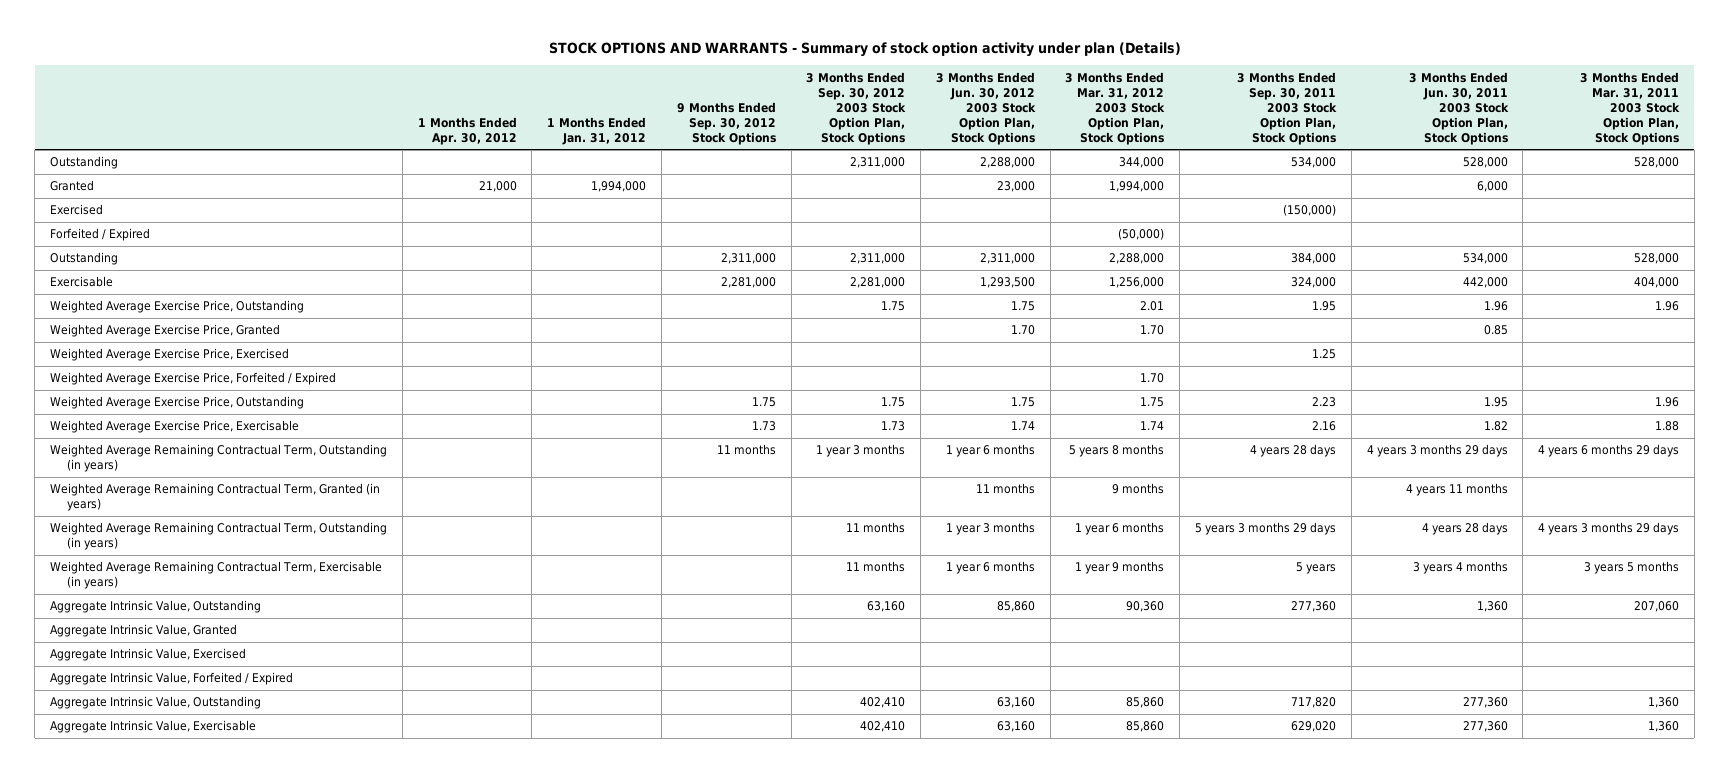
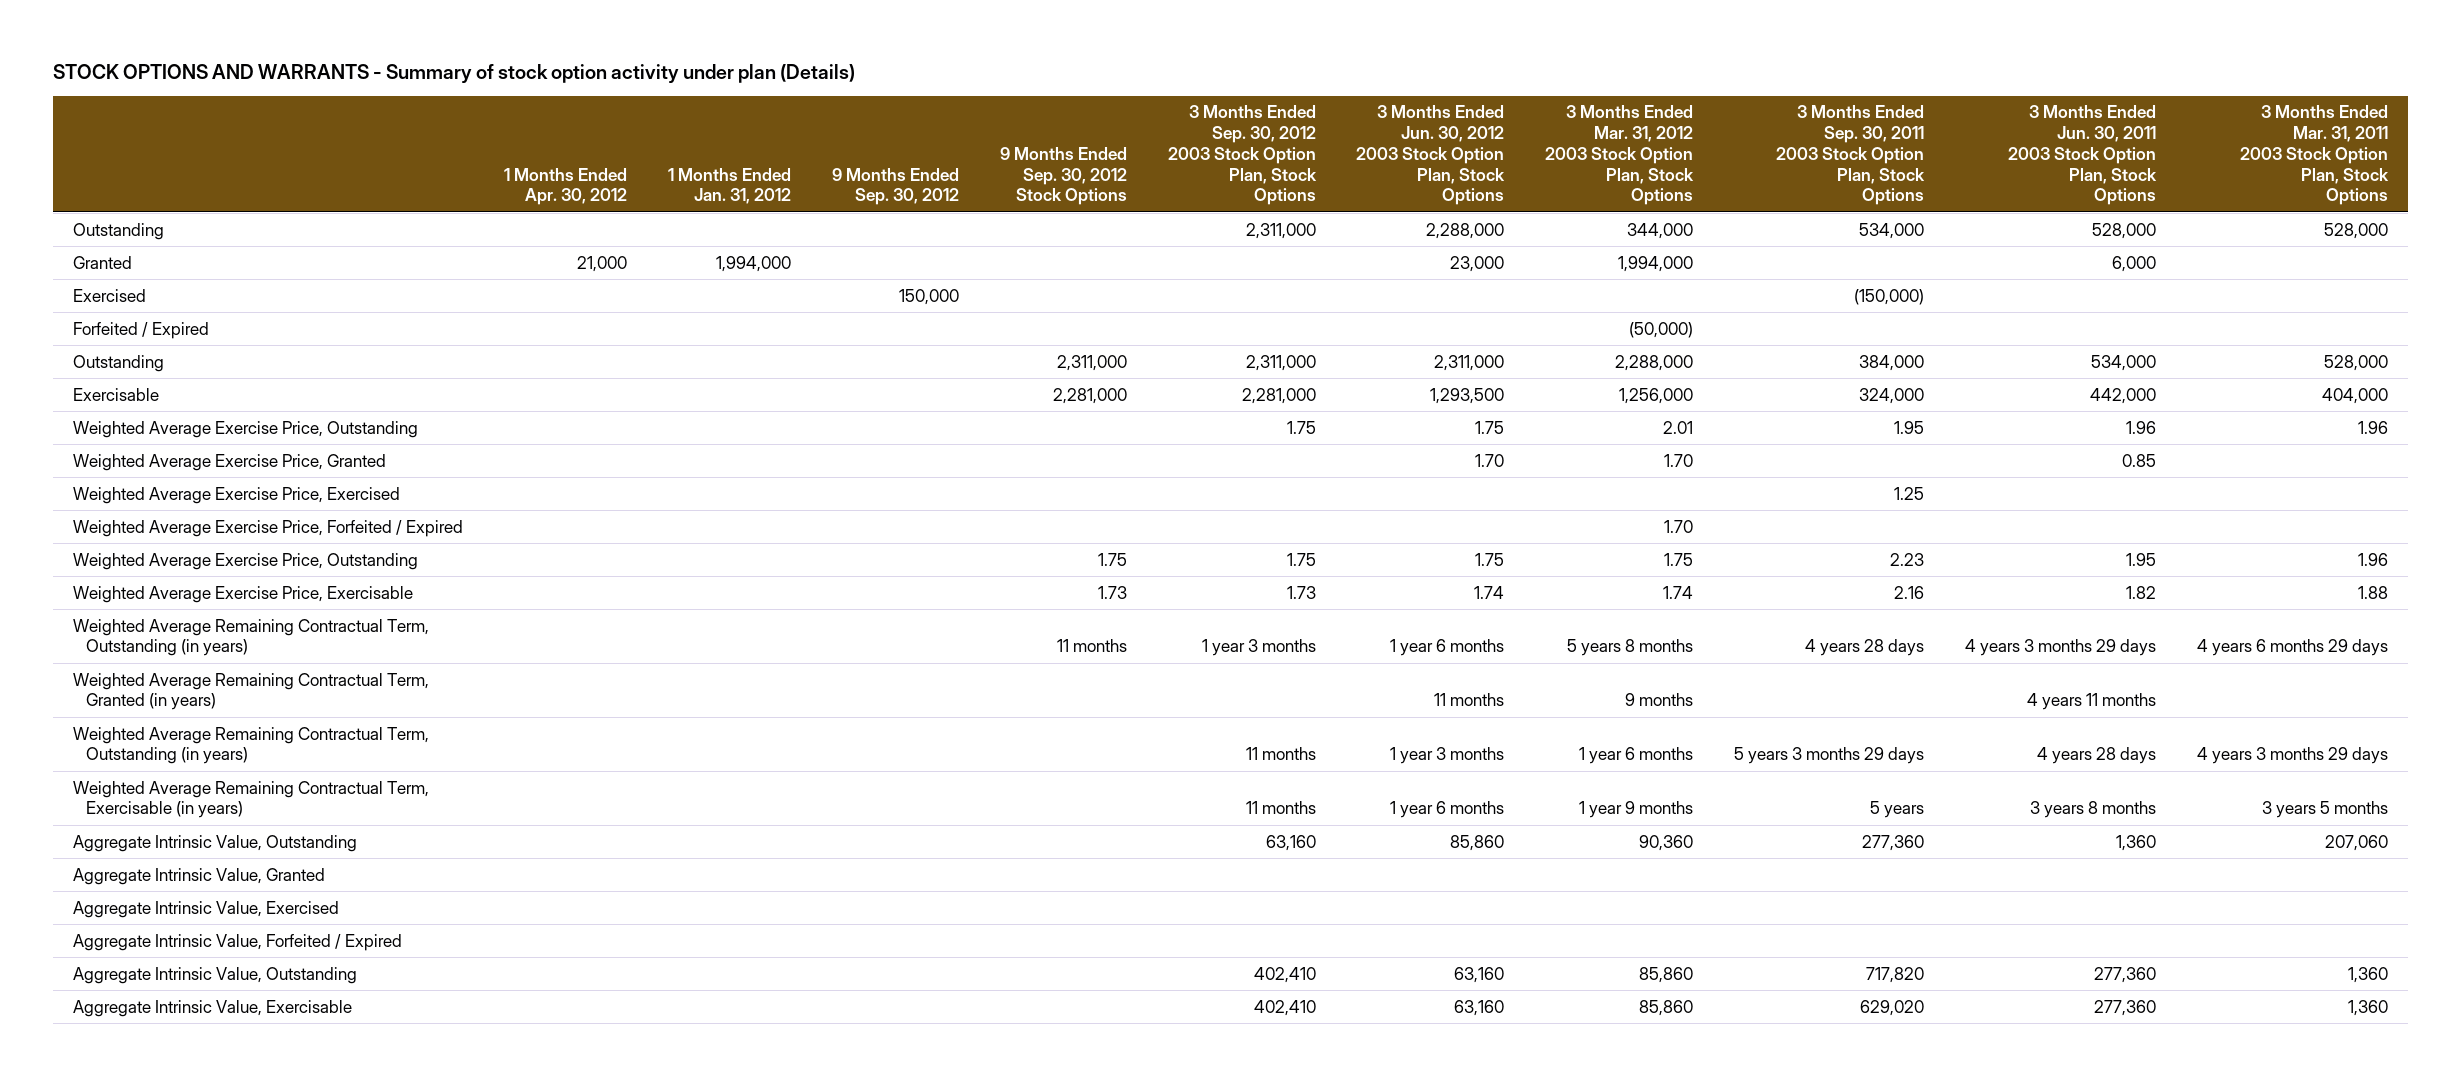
none -> [831,167,959,206] 9 Months Ended Sep. 30, 2012
[1412,561,1508,575] 3 years 4 months -> [2029,801,2156,819] 3 years 8 months

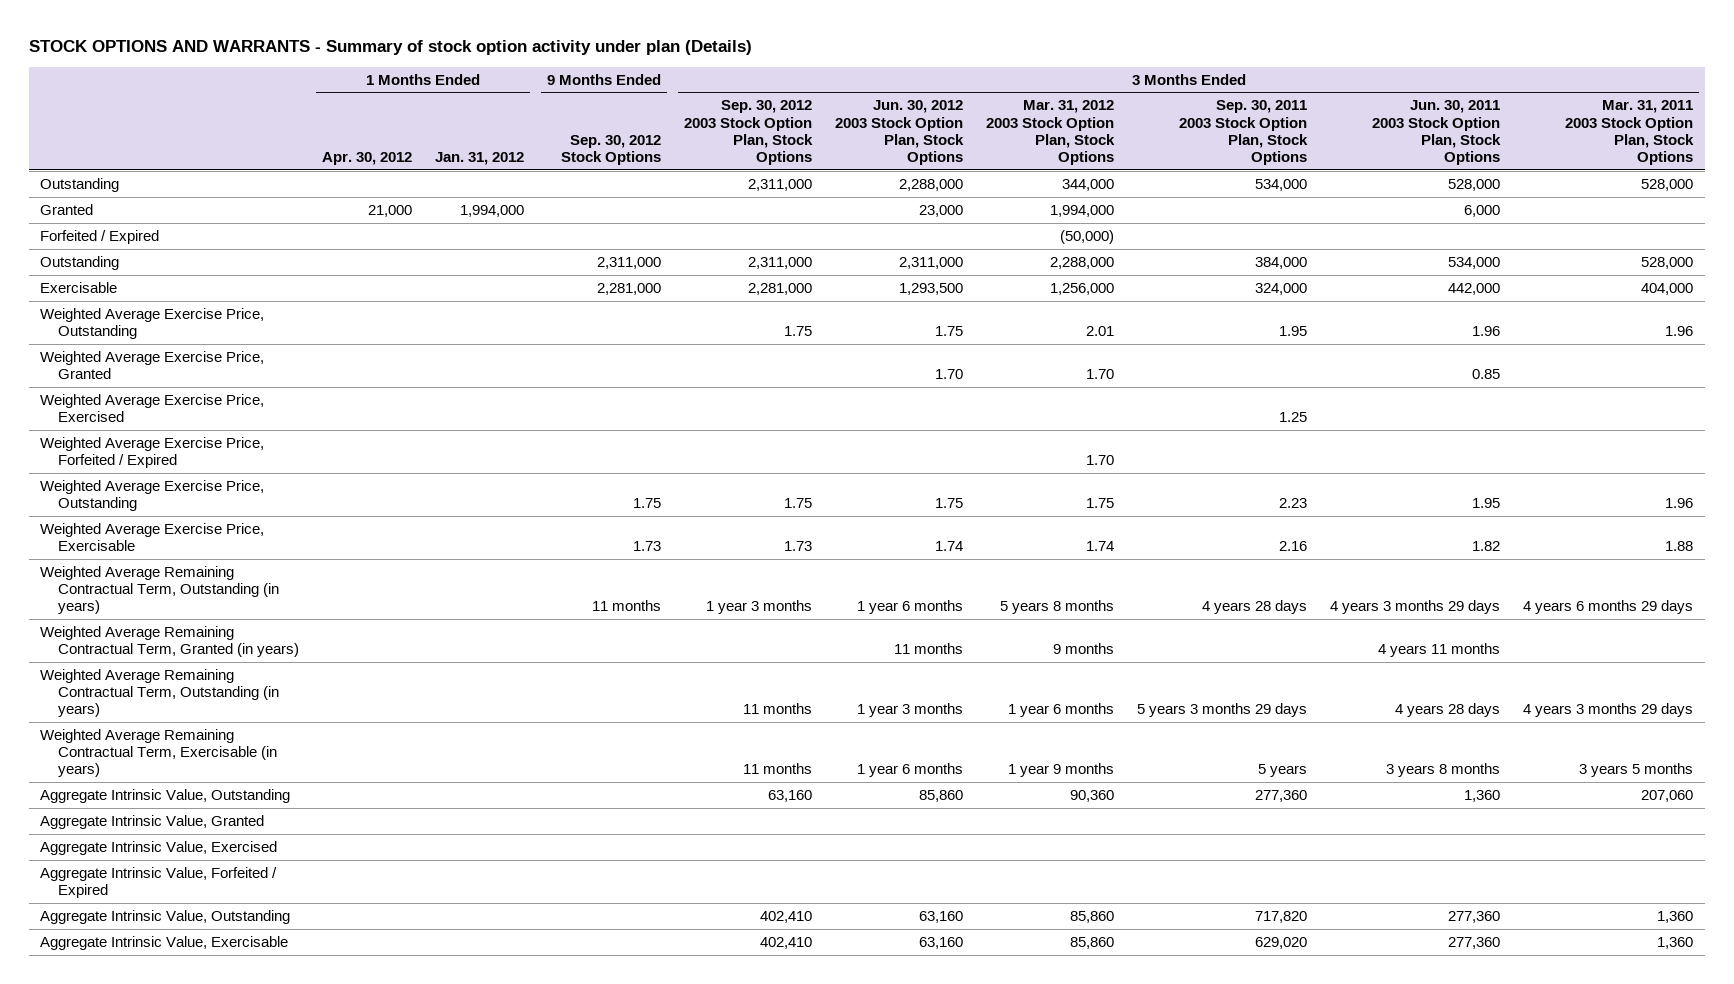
[831,167,959,206] 9 Months Ended Sep. 30, 2012 -> none
[73,288,147,302] Exercised -> none

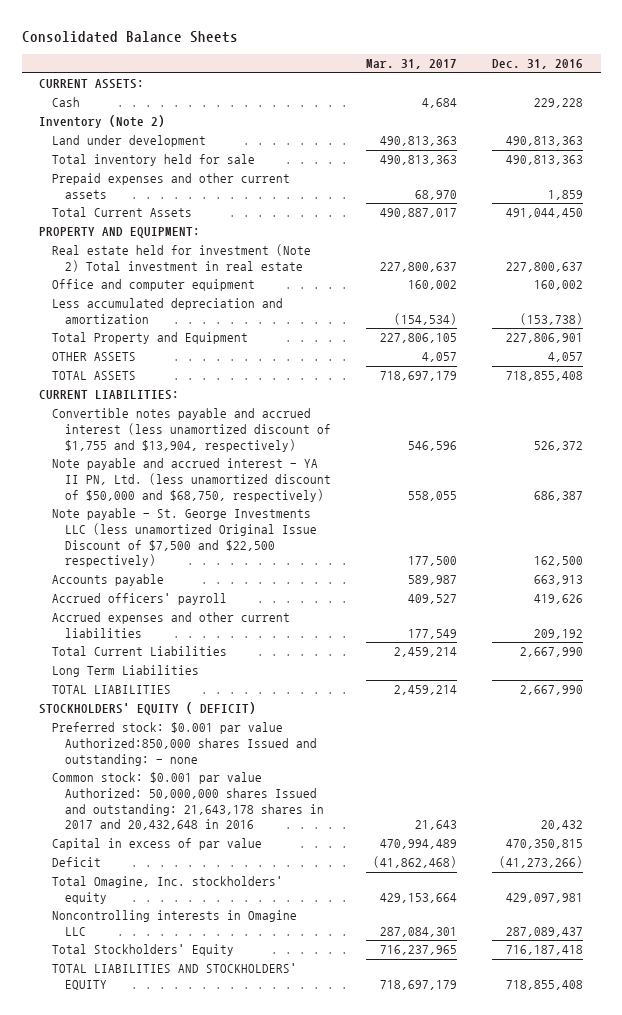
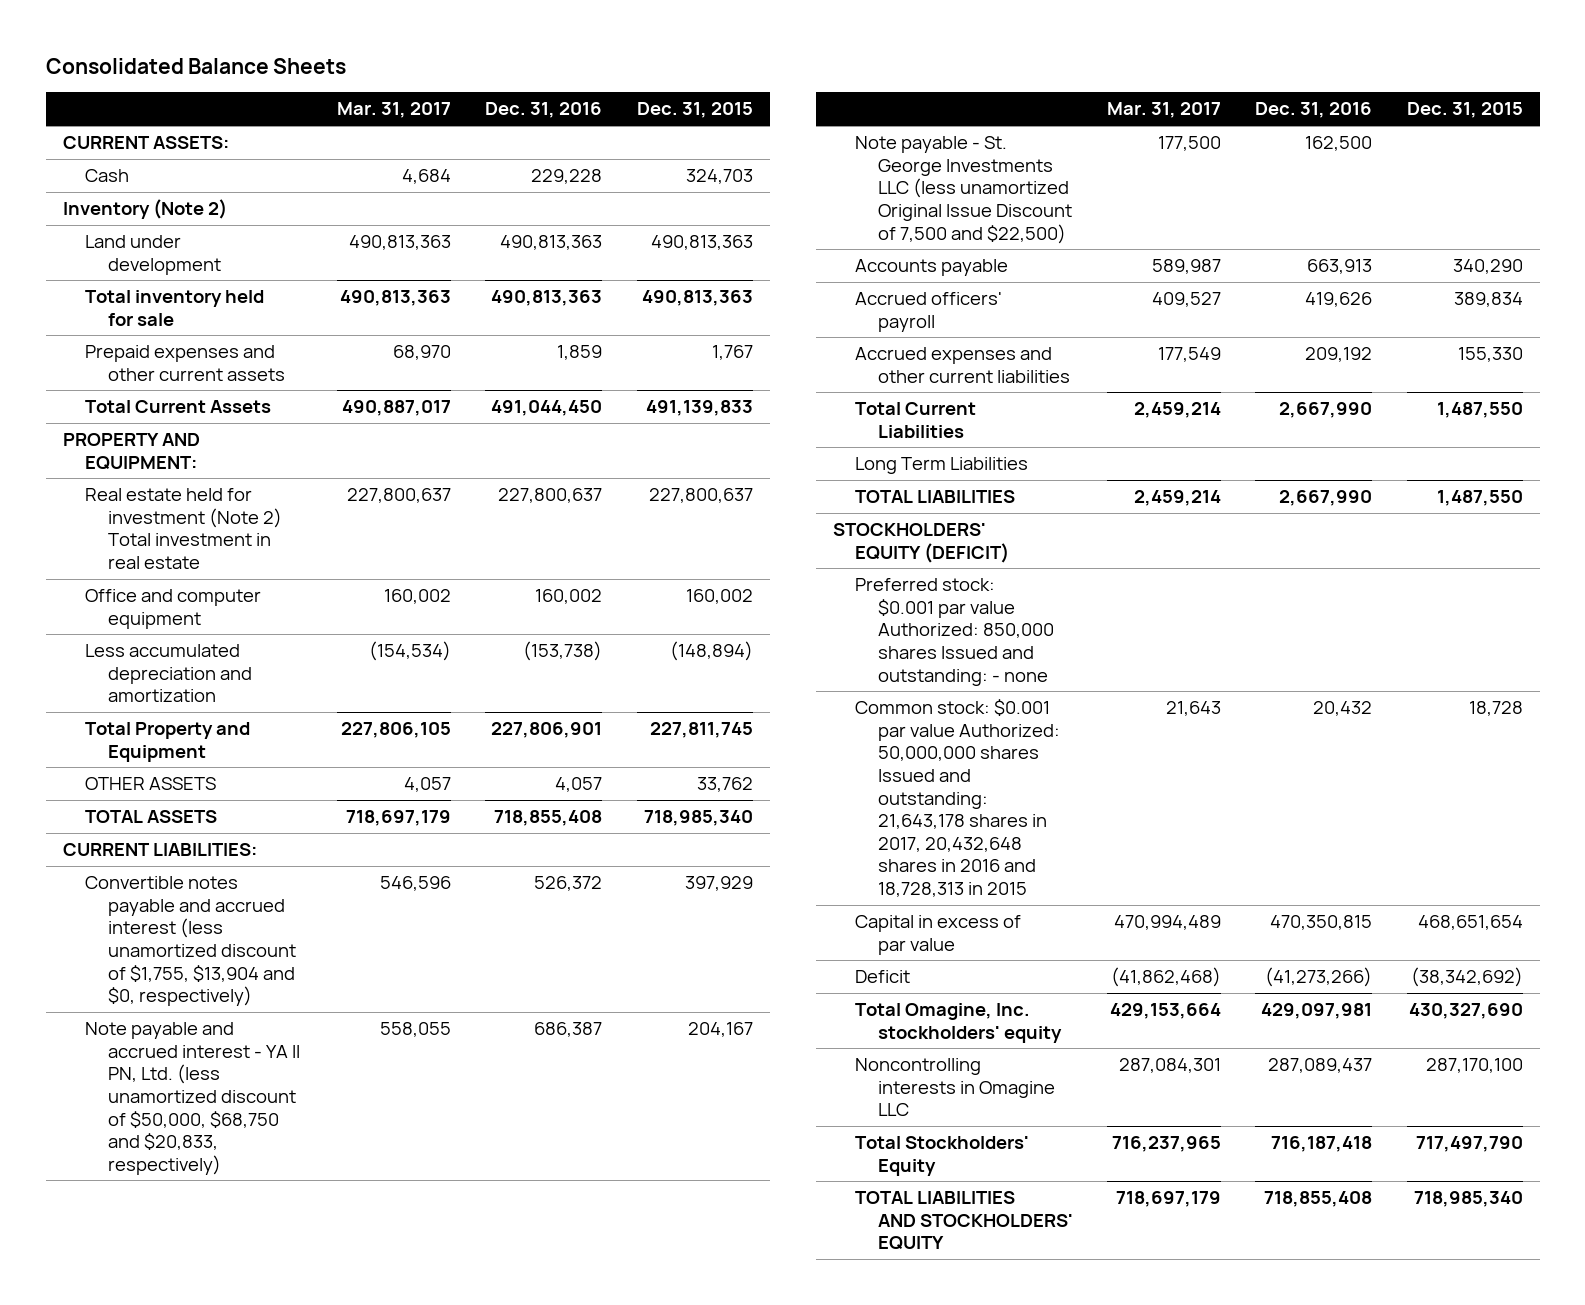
none -> [636,102,753,119] Dec. 31, 2015
[51,408,331,452] Convertible notes payable and accrued interest (less unamortized discount of $1,755 and $13,904, respectively) -> [85,876,297,1007] Convertible notes payable and accrued interest (less unamortized discount of $1,755, $13,904 and $0, respectively)
[51,458,331,502] Note payable and accrued interest - YA II PN, Ltd. (less unamortized discount of $50,000 and $68,750, respectively) -> [85,1022,301,1175] Note payable and accrued interest - YA II PN, Ltd. (less unamortized discount of $50,000, $68,750 and $20,833, respectively)
[51,508,317,568] Note payable - St. George Investments LLC (less unamortized Original Issue Discount of $7,500 and $22,500 respectively) -> [855,136,1073,244] Note payable - St. George Investments LLC (less unamortized Original Issue Discount of 7,500 and $22,500)
[39,702,257,716] STOCKHOLDERS' EQUITY ( DEFICIT) -> [832,523,1010,563] STOCKHOLDERS' EQUITY (DEFICIT)
[51,722,317,766] Preferred stock: $0.001 par value Authorized:850,000 shares Issued and outstanding: - none -> [855,578,1055,686] Preferred stock: $0.001 par value Authorized: 850,000 shares Issued and outstanding: - none
[51,772,324,831] Common stock: $0.001 par value Authorized: 50,000,000 shares Issued and outstanding: 21,643,178 shares in 2017 and 20,432,648 in 2016 -> [855,699,1061,897] Common stock: $0.001 par value Authorized: 50,000,000 shares Issued and outstanding: 21,643,178 shares in 2017, 20,432,648 shares in 2016 and 18,728,313 in 2015

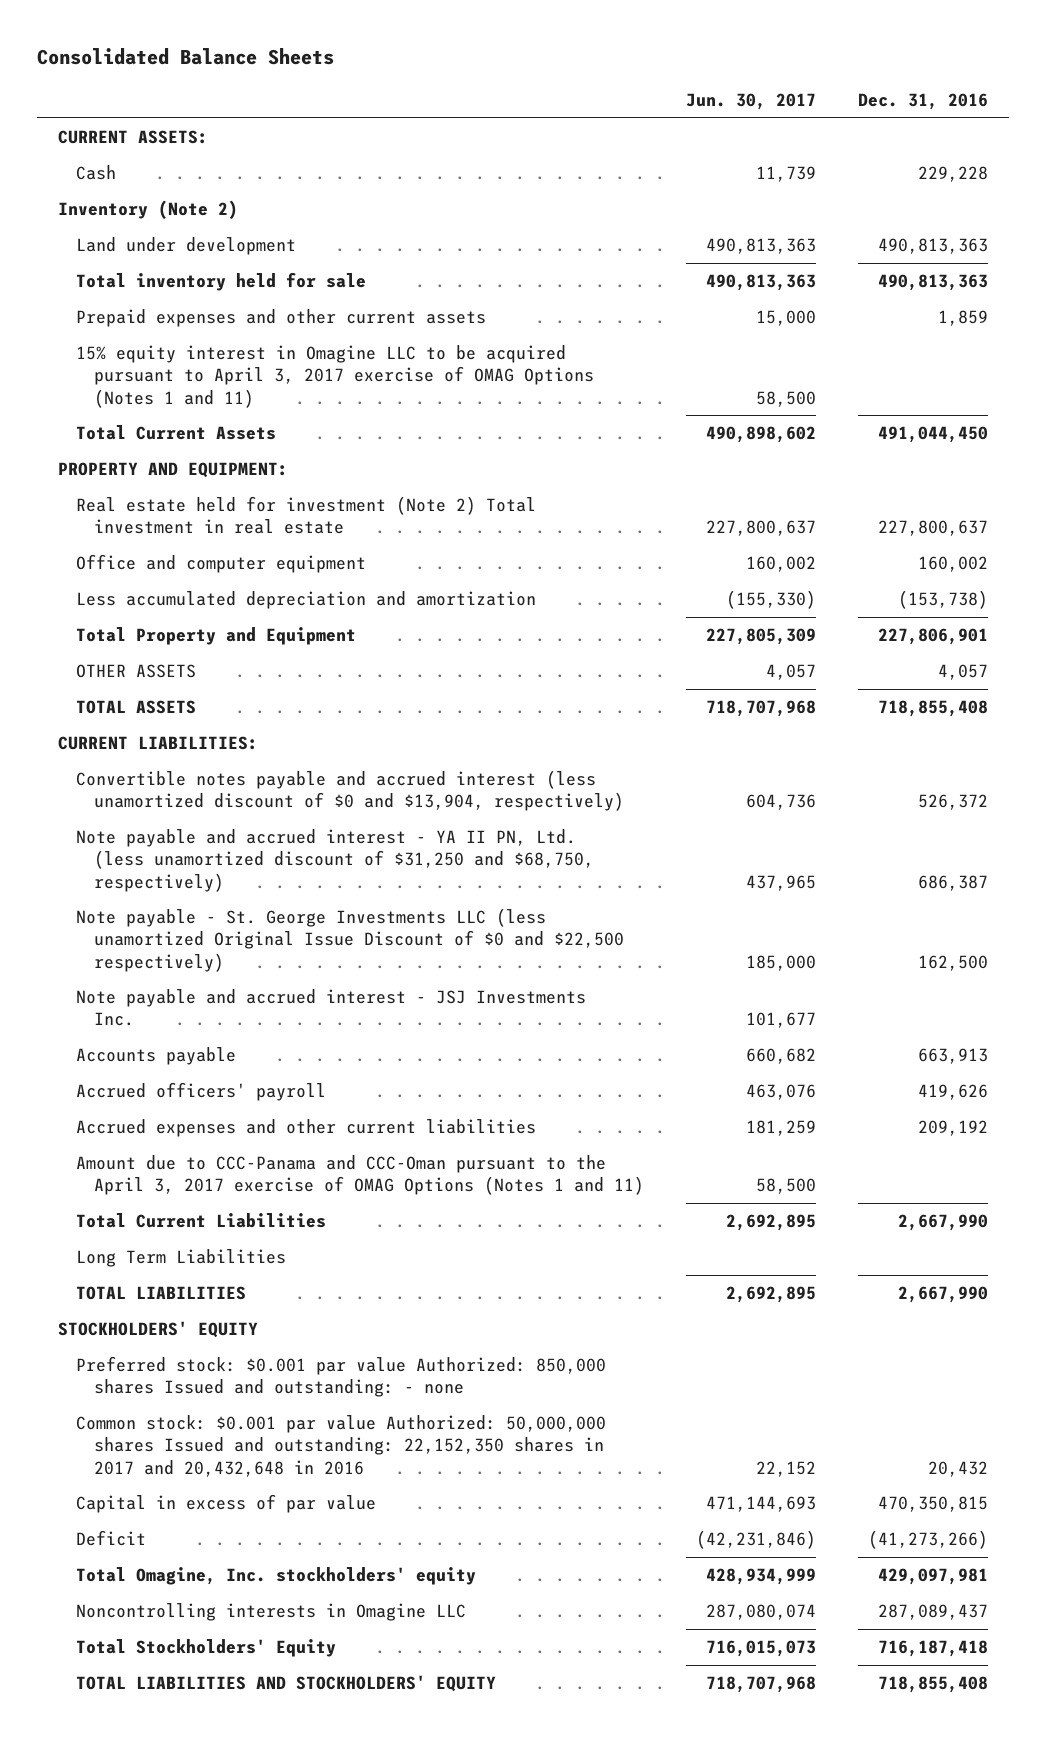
[337,102,452,119] Mar. 31, 2017 -> none
[636,102,753,119] Dec. 31, 2015 -> none
none -> [685,92,816,110] Jun. 30, 2017
none -> [76,345,594,408] 15% equity interest in Omagine LLC to be acquired pursuant to April 3, 2017 exercise of OMAG Options (Notes 1 and 11)
[85,876,297,1007] Convertible notes payable and accrued interest (less unamortized discount of $1,755, $13,904 and $0, respectively) -> [76,770,624,812] Convertible notes payable and accrued interest (less unamortized discount of $0 and $13,904, respectively)
[85,1022,301,1175] Note payable and accrued interest - YA II PN, Ltd. (less unamortized discount of $50,000, $68,750 and $20,833, respectively) -> [76,829,594,892] Note payable and accrued interest - YA II PN, Ltd. (less unamortized discount of $31,250 and $68,750, respectively)
[855,136,1073,244] Note payable - St. George Investments LLC (less unamortized Original Issue Discount of 7,500 and $22,500) -> [76,908,624,972] Note payable - St. George Investments LLC (less unamortized Original Issue Discount of $0 and $22,500 respectively)
none -> [76,989,587,1027] Note payable and accrued interest - JSJ Investments Inc.
none -> [76,1155,644,1196] Amount due to CCC-Panama and CCC-Oman pursuant to the April 3, 2017 exercise of OMAG Options (Notes 1 and 11)
[832,523,1010,563] STOCKHOLDERS' EQUITY (DEFICIT) -> [58,1321,259,1339] STOCKHOLDERS' EQUITY
[855,699,1061,897] Common stock: $0.001 par value Authorized: 50,000,000 shares Issued and outstanding: 21,643,178 shares in 2017, 20,432,648 shares in 2016 and 18,728,313 in 2015 -> [76,1415,607,1477] Common stock: $0.001 par value Authorized: 50,000,000 shares Issued and outstanding: 22,152,350 shares in 2017 and 20,432,648 in 2016

